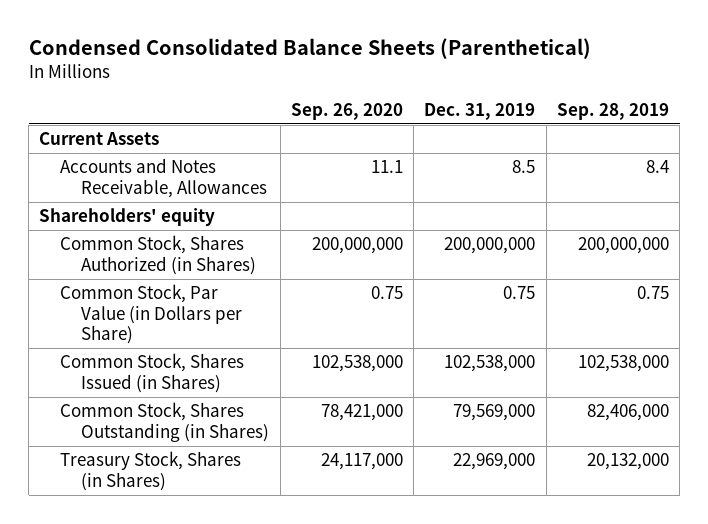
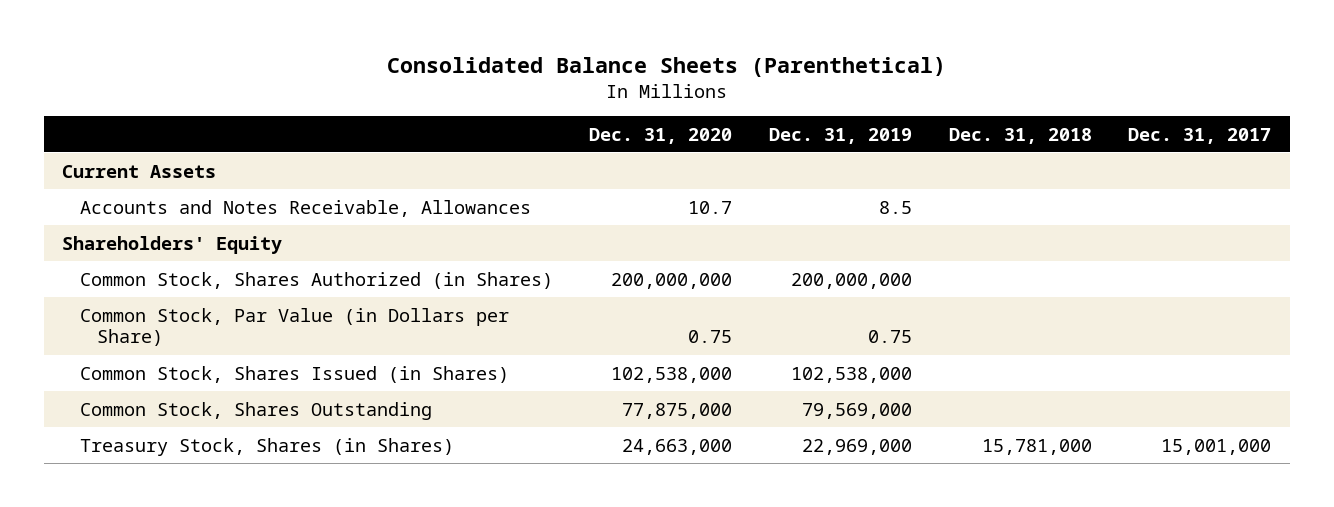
[28,38,591,60] Condensed Consolidated Balance Sheets (Parenthetical) -> [386,56,946,77] Consolidated Balance Sheets (Parenthetical)
[290,103,403,121] Sep. 26, 2020 -> none
[556,103,669,121] Sep. 28, 2019 -> none
none -> [589,127,733,144] Dec. 31, 2020
none -> [948,127,1092,144] Dec. 31, 2018
none -> [1128,127,1272,144] Dec. 31, 2017
[39,208,216,227] Shareholders' equity -> [62,235,283,254] Shareholders' Equity
[60,402,270,442] Common Stock, Shares Outstanding (in Shares) -> [79,401,432,420] Common Stock, Shares Outstanding

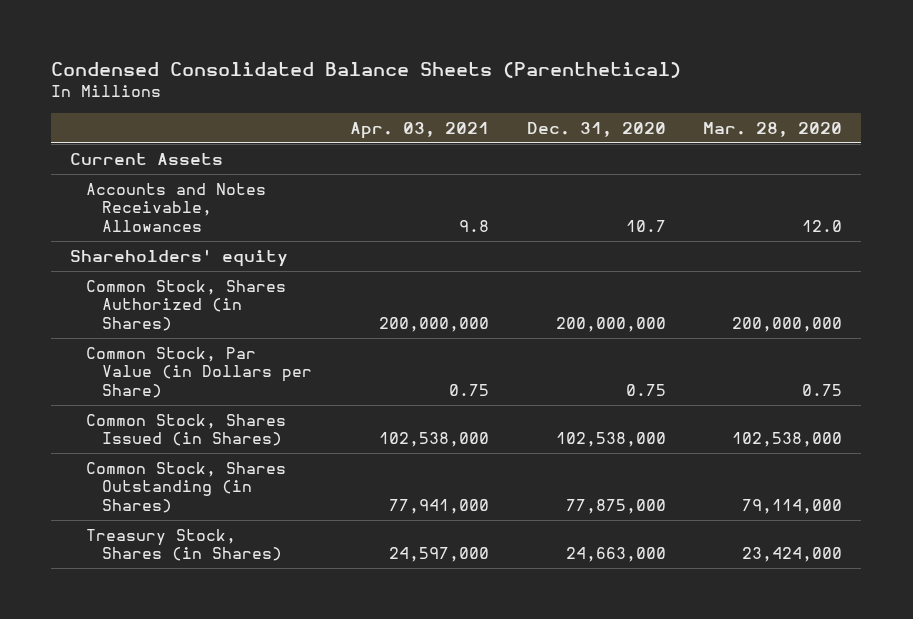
[386,56,946,77] Consolidated Balance Sheets (Parenthetical) -> [51,61,682,78] Condensed Consolidated Balance Sheets (Parenthetical)
[769,127,913,144] Dec. 31, 2019 -> none
[948,127,1092,144] Dec. 31, 2018 -> none
[1128,127,1272,144] Dec. 31, 2017 -> none
none -> [349,122,489,140] Apr. 03, 2021
none -> [703,122,843,138] Mar. 28, 2020
[62,235,283,254] Shareholders' Equity -> [70,248,289,267] Shareholders' equity
[79,401,432,420] Common Stock, Shares Outstanding -> [86,461,287,513] Common Stock, Shares Outstanding (in Shares)

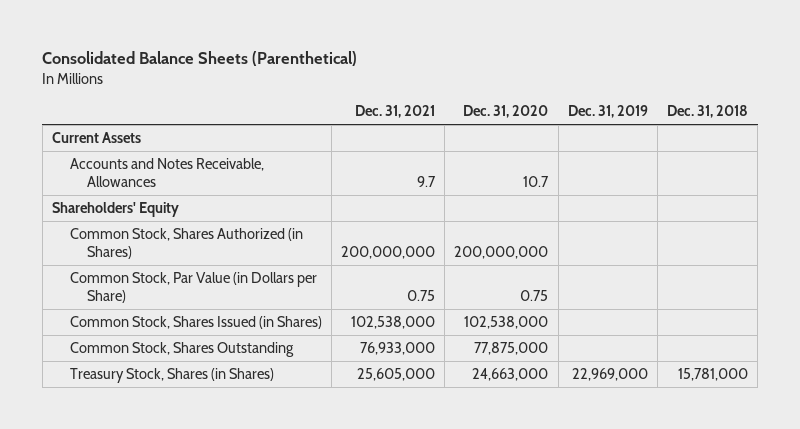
[51,61,682,78] Condensed Consolidated Balance Sheets (Parenthetical) -> [42,51,358,67] Consolidated Balance Sheets (Parenthetical)
[349,122,489,140] Apr. 03, 2021 -> none
[703,122,843,138] Mar. 28, 2020 -> none
none -> [354,105,435,119] Dec. 31, 2021
none -> [567,105,648,119] Dec. 31, 2019
none -> [667,105,749,119] Dec. 31, 2018
[70,248,289,267] Shareholders' equity -> [51,201,179,217] Shareholders' Equity
[86,461,287,513] Common Stock, Shares Outstanding (in Shares) -> [69,341,294,357] Common Stock, Shares Outstanding

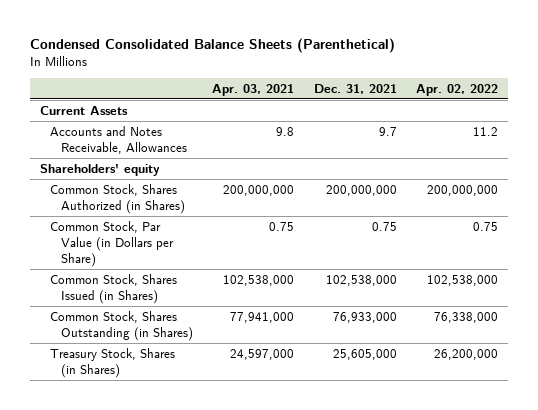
[42,51,358,67] Consolidated Balance Sheets (Parenthetical) -> [30,38,396,54] Condensed Consolidated Balance Sheets (Parenthetical)
[463,105,549,119] Dec. 31, 2020 -> none
[567,105,648,119] Dec. 31, 2019 -> none
[667,105,749,119] Dec. 31, 2018 -> none
none -> [212,83,295,96] Apr. 03, 2021
none -> [415,83,498,96] Apr. 02, 2022
[51,201,179,217] Shareholders' Equity -> [39,163,160,176] Shareholders' equity
[69,341,294,357] Common Stock, Shares Outstanding -> [50,310,194,341] Common Stock, Shares Outstanding (in Shares)

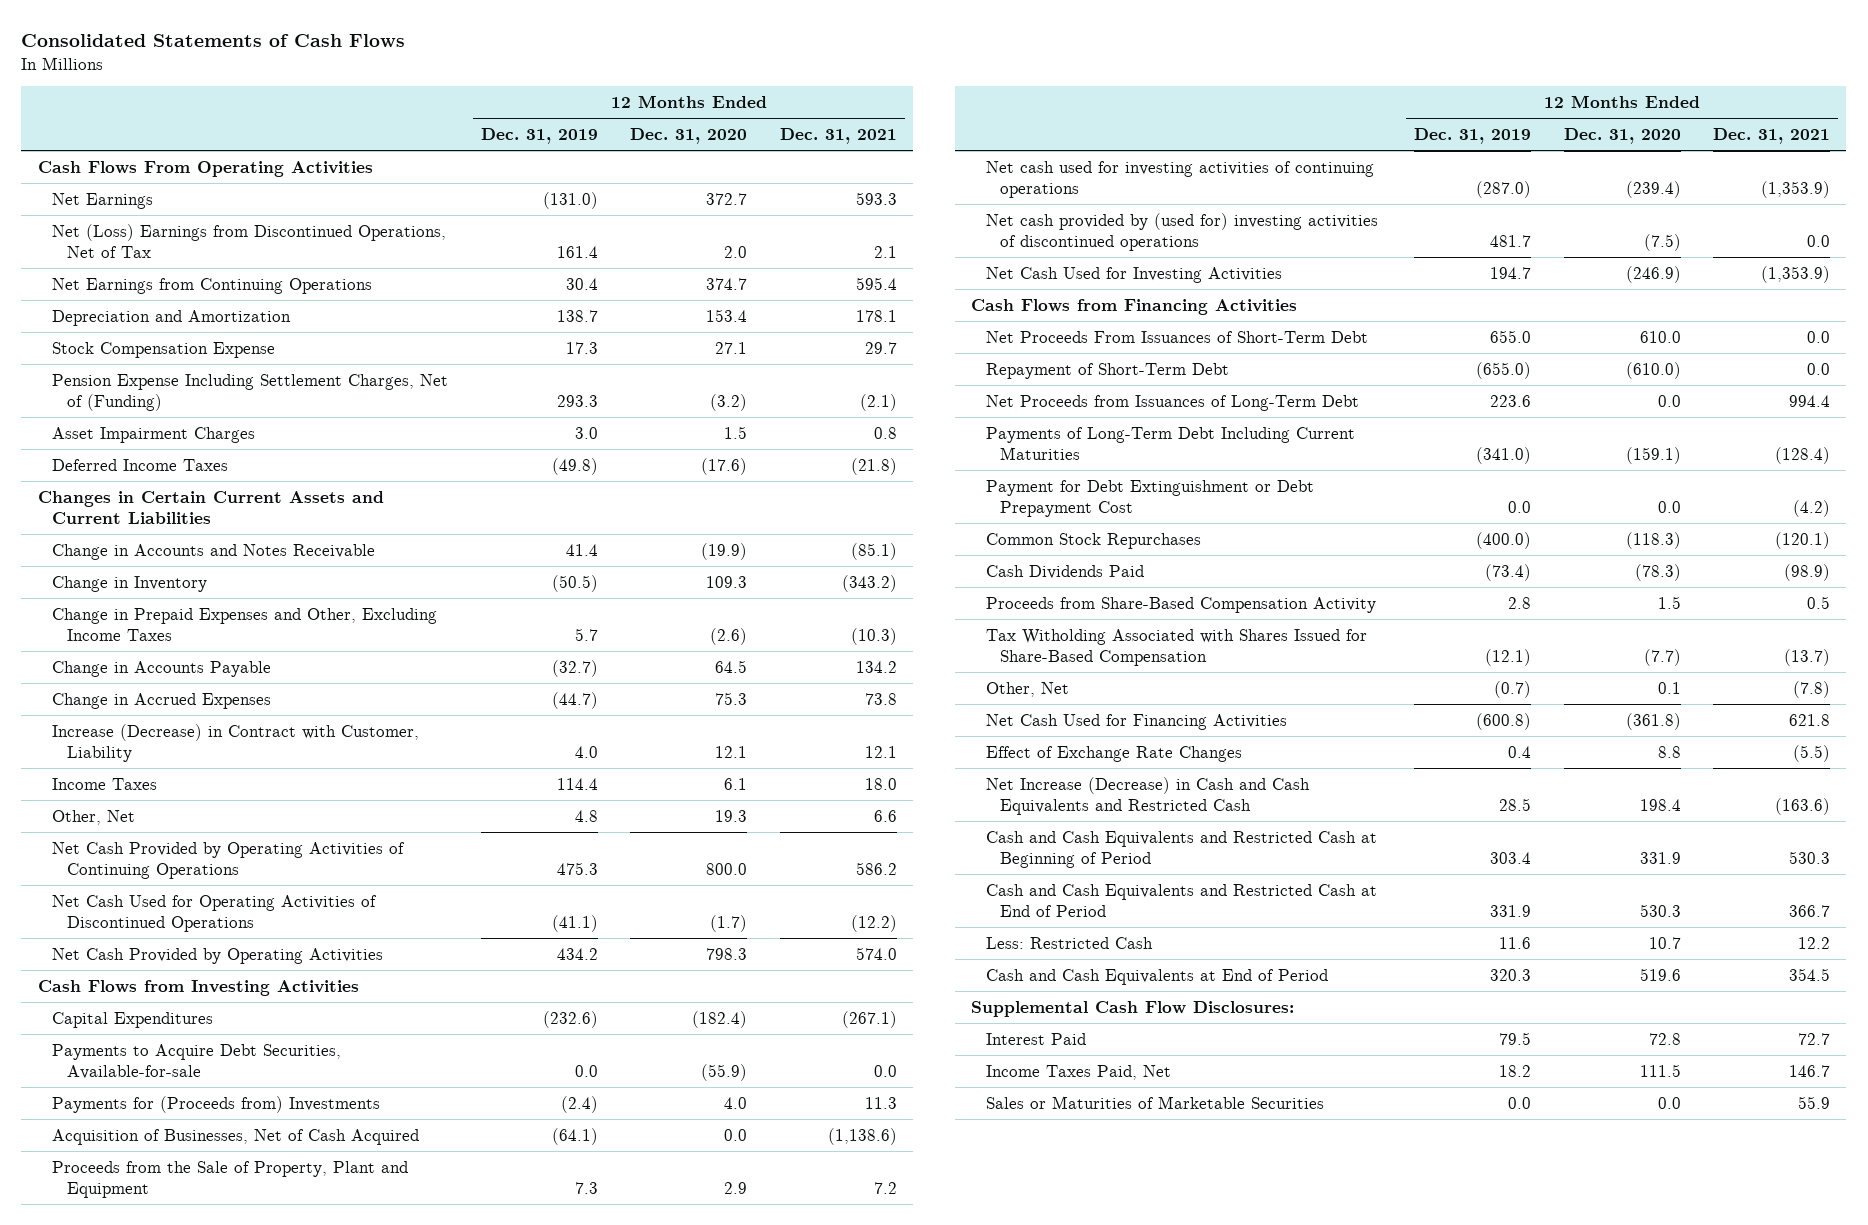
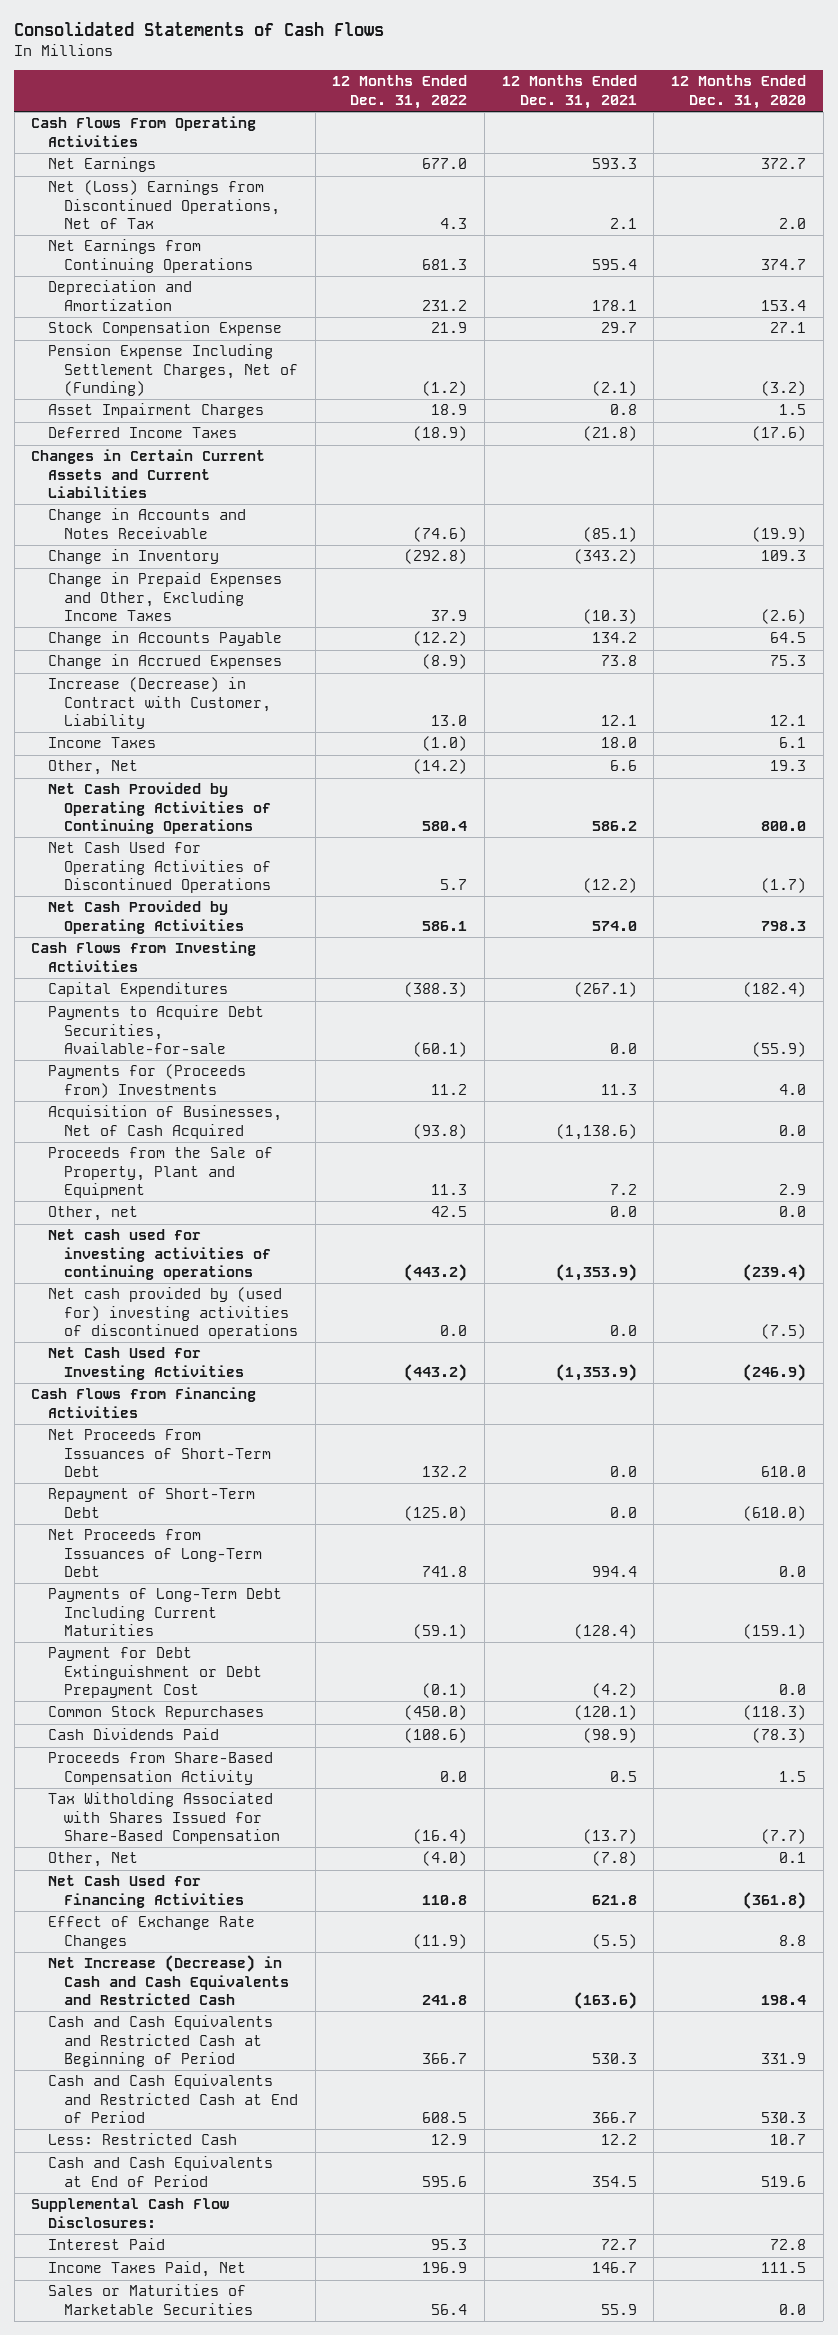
[480,128,598,145] Dec. 31, 2019 -> none
none -> [332,75,468,109] 12 Months Ended Dec. 31, 2022
none -> [47,1206,138,1222] Other, net

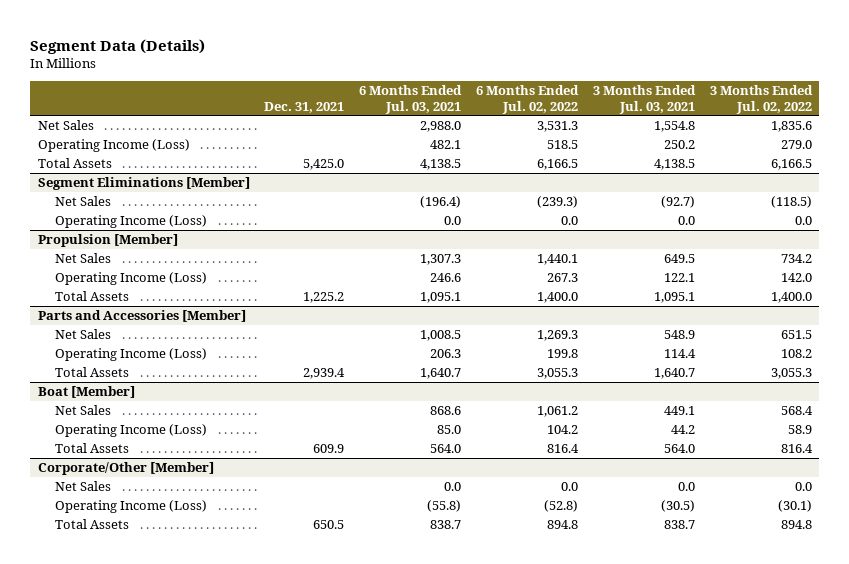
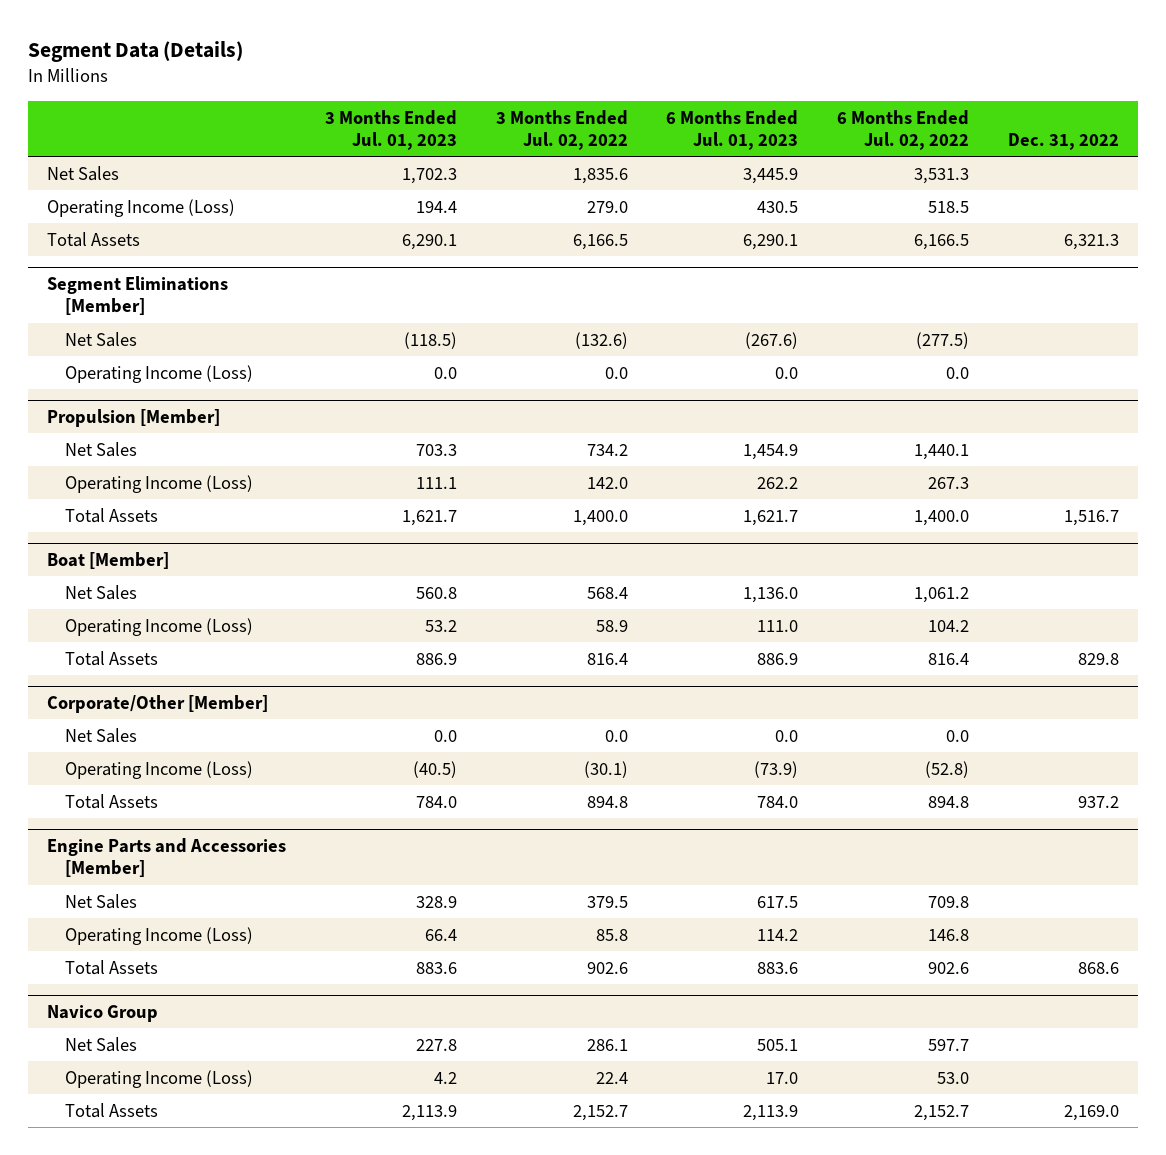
[264,101,345,113] Dec. 31, 2021 -> none
[359,85,463,114] 6 Months Ended Jul. 03, 2021 -> none
[592,85,696,114] 3 Months Ended Jul. 03, 2021 -> none
none -> [325,109,458,151] 3 Months Ended Jul. 01, 2023
none -> [666,109,799,151] 6 Months Ended Jul. 01, 2023
none -> [1007,133,1119,151] Dec. 31, 2022
[537,196,579,209] (239.3) -> [915,331,969,349] (277.5)
[770,196,812,209] (118.5) -> [574,331,628,349] (132.6)
[37,310,246,323] Parts and Accessories [Member] -> none
[54,329,111,340] Net Sales -> none
[54,348,207,362] Operating Income (Loss) -> none
[54,367,129,378] Total Assets -> none
none -> [47,837,287,878] Engine Parts and Accessories [Member]
none -> [65,893,138,909] Net Sales
none -> [65,926,254,945] Operating Income (Loss)
none -> [65,959,159,975] Total Assets
none -> [47,1004,159,1022] Navico Group
none -> [65,1036,138,1052] Net Sales
none -> [65,1069,254,1088] Operating Income (Loss)
none -> [65,1102,159,1118] Total Assets

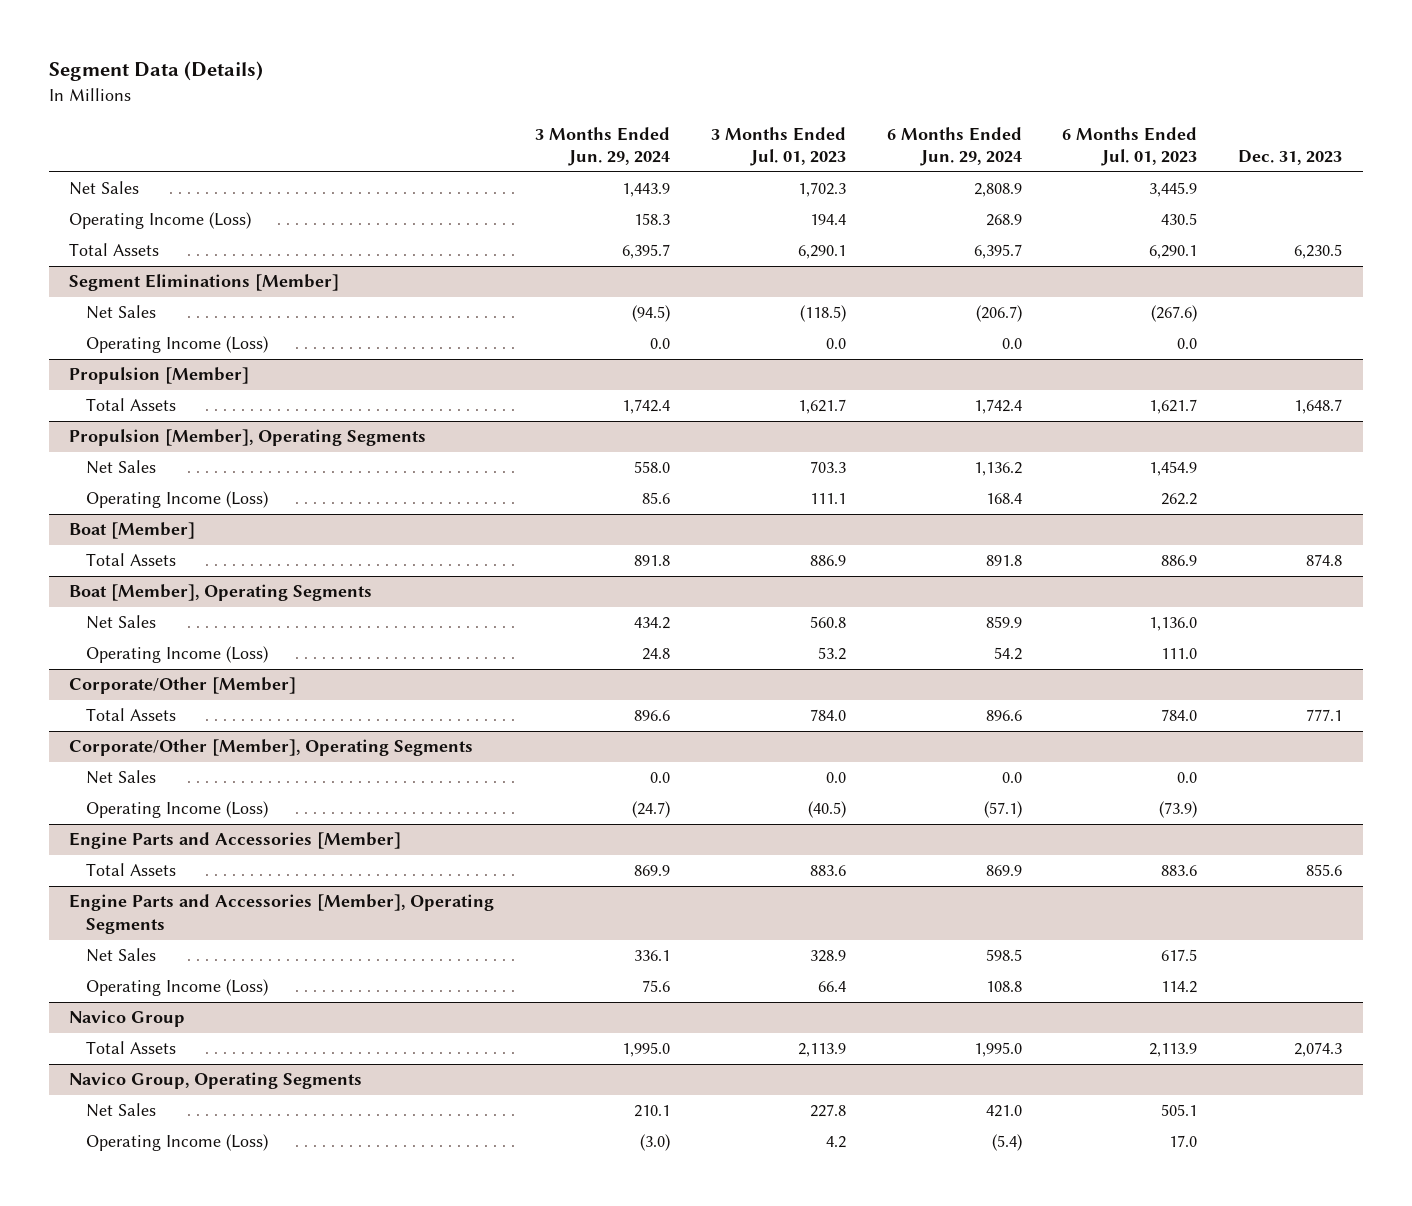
[495,109,628,151] 3 Months Ended Jul. 02, 2022 -> none
[836,109,969,151] 6 Months Ended Jul. 02, 2022 -> none
[1007,133,1119,151] Dec. 31, 2022 -> none
none -> [535,126,671,167] 3 Months Ended Jun. 29, 2024
none -> [886,126,1022,167] 6 Months Ended Jun. 29, 2024
none -> [1238,150,1343,166] Dec. 31, 2023
[65,507,159,523] Total Assets -> [85,398,176,412] Total Assets
none -> [69,429,427,447] Propulsion [Member], Operating Segments
[65,650,159,666] Total Assets -> [85,553,176,567] Total Assets
none -> [69,584,373,602] Boat [Member], Operating Segments
[65,793,159,809] Total Assets -> [85,708,176,722] Total Assets
none -> [69,739,474,757] Corporate/Other [Member], Operating Segments
[65,959,159,975] Total Assets -> [85,863,176,877] Total Assets
none -> [69,894,495,934] Engine Parts and Accessories [Member], Operating Segments
[65,1102,159,1118] Total Assets -> [85,1041,176,1055] Total Assets
none -> [69,1072,363,1090] Navico Group, Operating Segments

